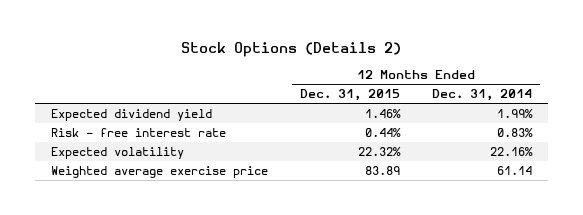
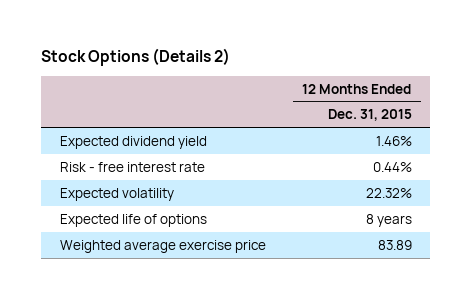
[431,89,532,102] Dec. 31, 2014 -> none
none -> [59,213,207,227] Expected life of options

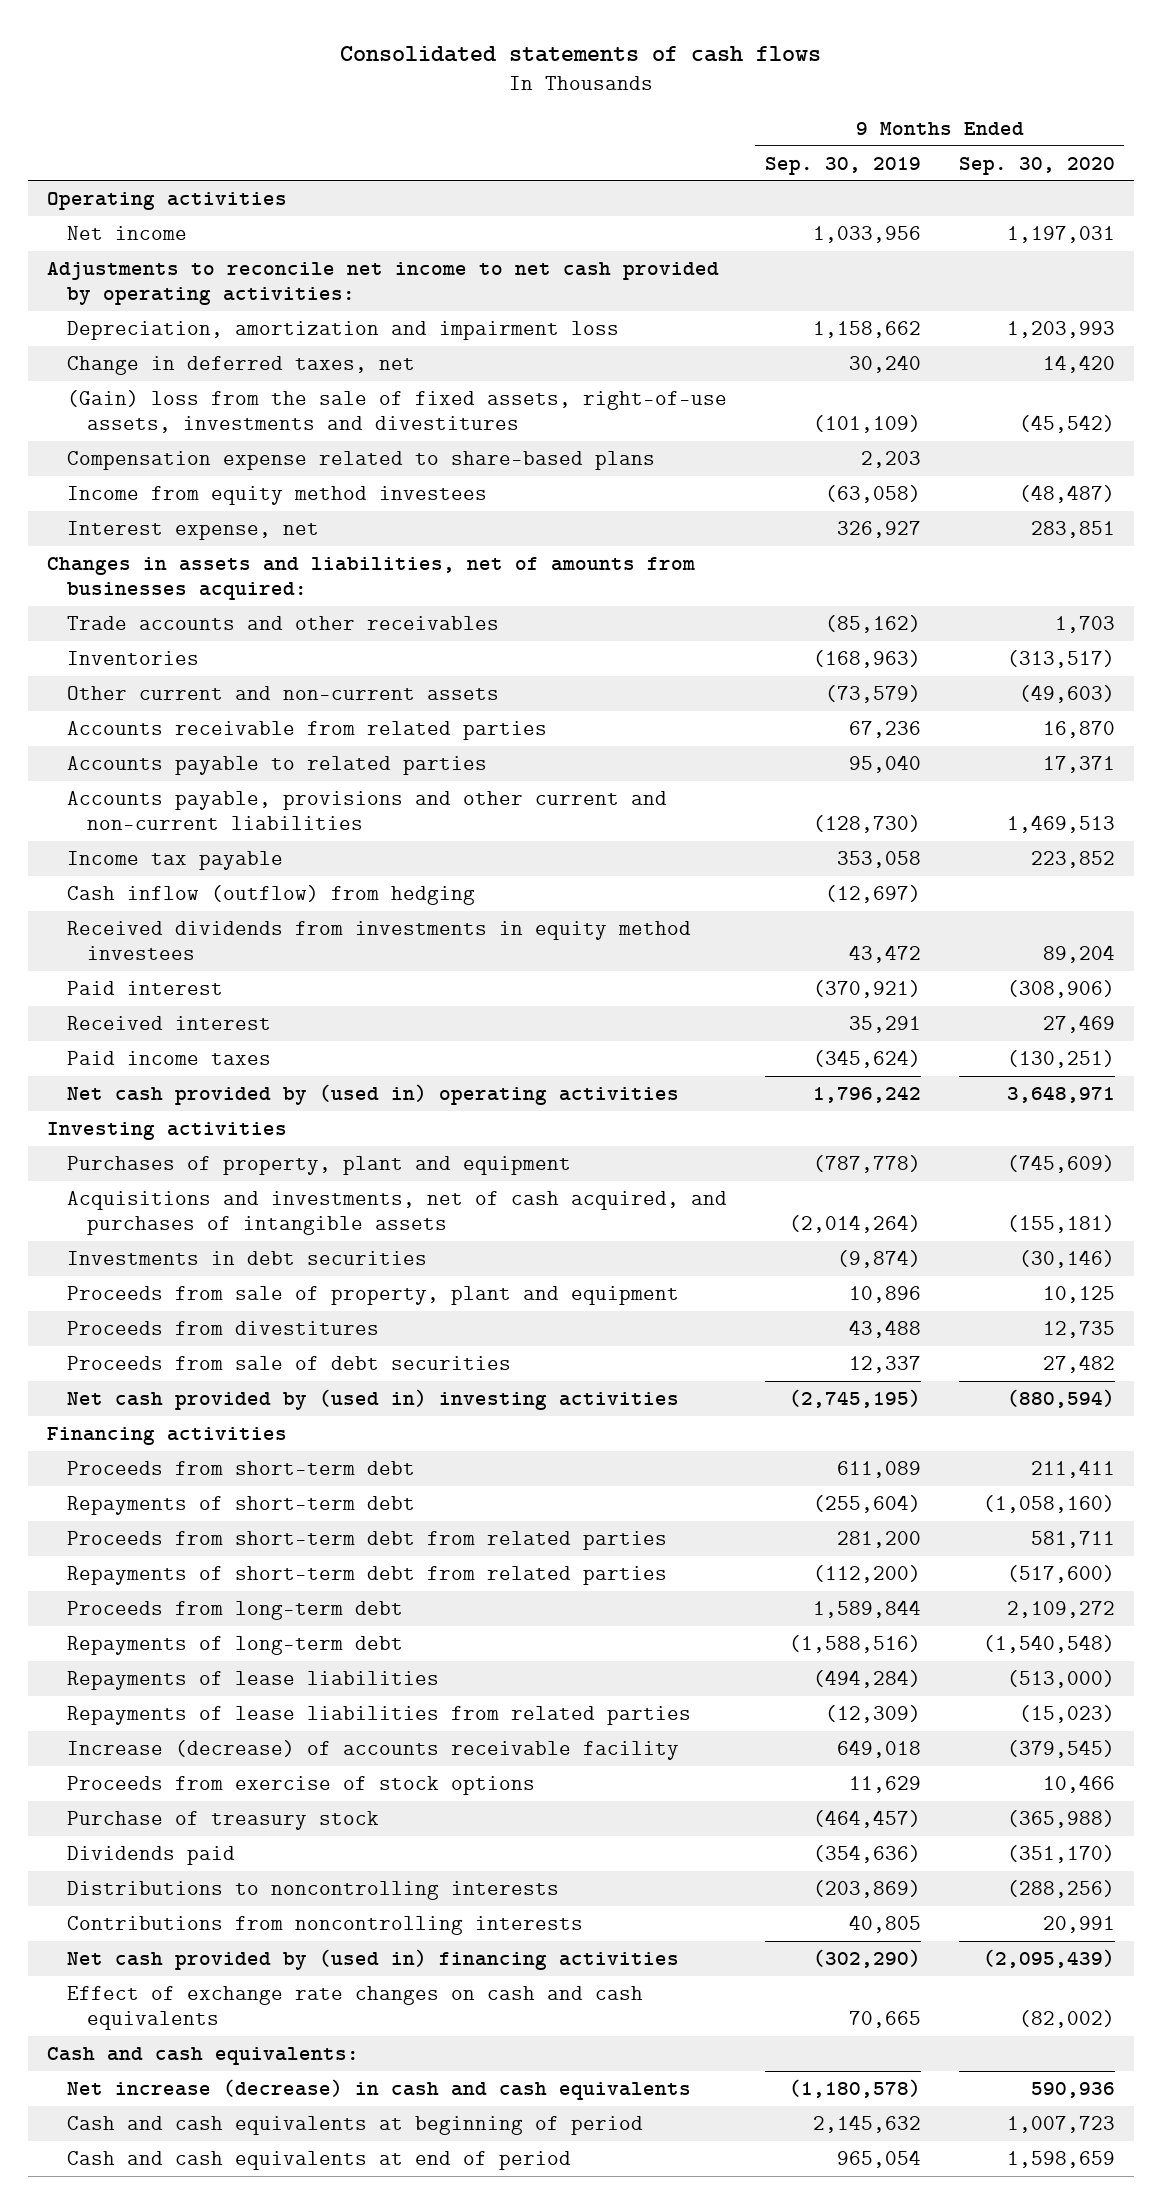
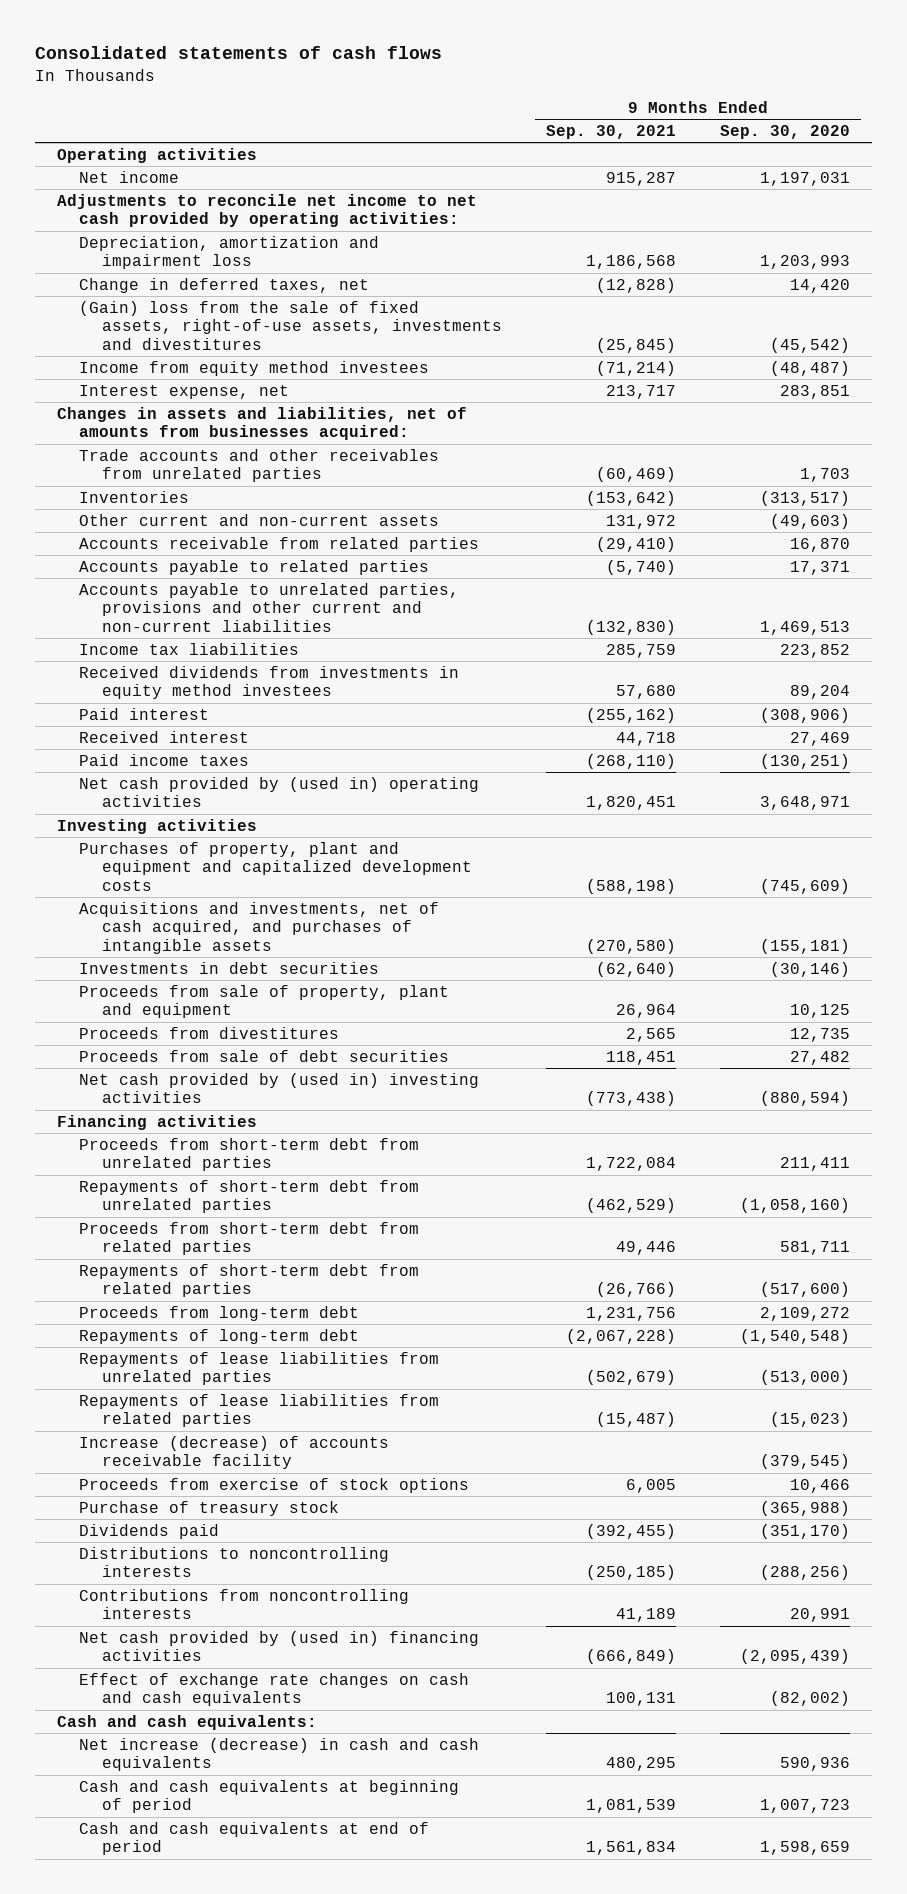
[764,156,921,175] Sep. 30, 2019 -> none
none -> [546,125,677,140] Sep. 30, 2021
[66,450,655,470] Compensation expense related to share-based plans -> none
[66,615,499,630] Trade accounts and other receivables -> [79,448,440,483] Trade accounts and other receivables from unrelated parties
[66,884,475,905] Cash inflow (outflow) from hedging -> none
[66,790,667,830] Accounts payable, provisions and other current and non-current liabilities -> [79,582,460,633] Accounts payable to unrelated parties, provisions and other current and non-current liabilities
[66,850,283,870] Income tax payable -> [79,642,300,655] Income tax liabilities
[66,1155,571,1175] Purchases of property, plant and equipment -> [79,841,473,892] Purchases of property, plant and equipment and capitalized development costs
[66,1460,415,1475] Proceeds from short-term debt -> [79,1137,420,1172] Proceeds from short-term debt from unrelated parties
[66,1495,415,1515] Repayments of short-term debt -> [79,1179,420,1214] Repayments of short-term debt from unrelated parties
[66,1670,439,1690] Repayments of lease liabilities -> [79,1351,440,1386] Repayments of lease liabilities from unrelated parties

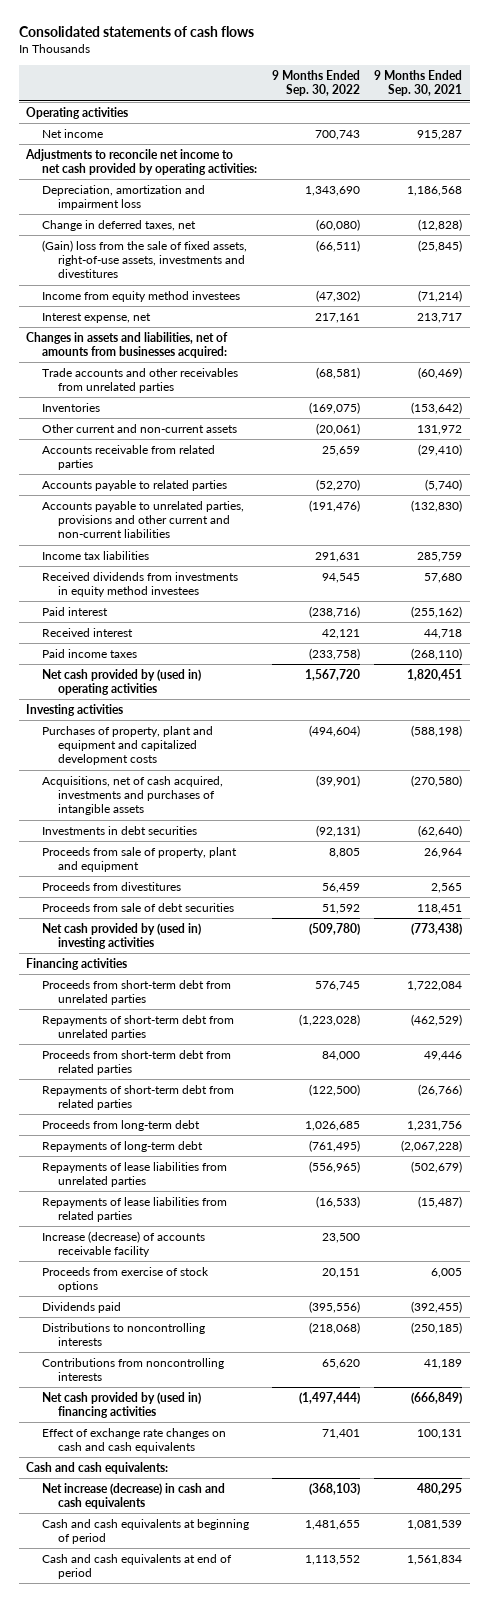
[720,125,851,140] Sep. 30, 2020 -> none
none -> [271,70,360,97] 9 Months Ended Sep. 30, 2022
[79,901,440,955] Acquisitions and investments, net of cash acquired, and purchases of intangible assets -> [42,775,224,816] Acquisitions, net of cash acquired, investments and purchases of intangible assets
[79,1500,340,1516] Purchase of treasury stock -> none

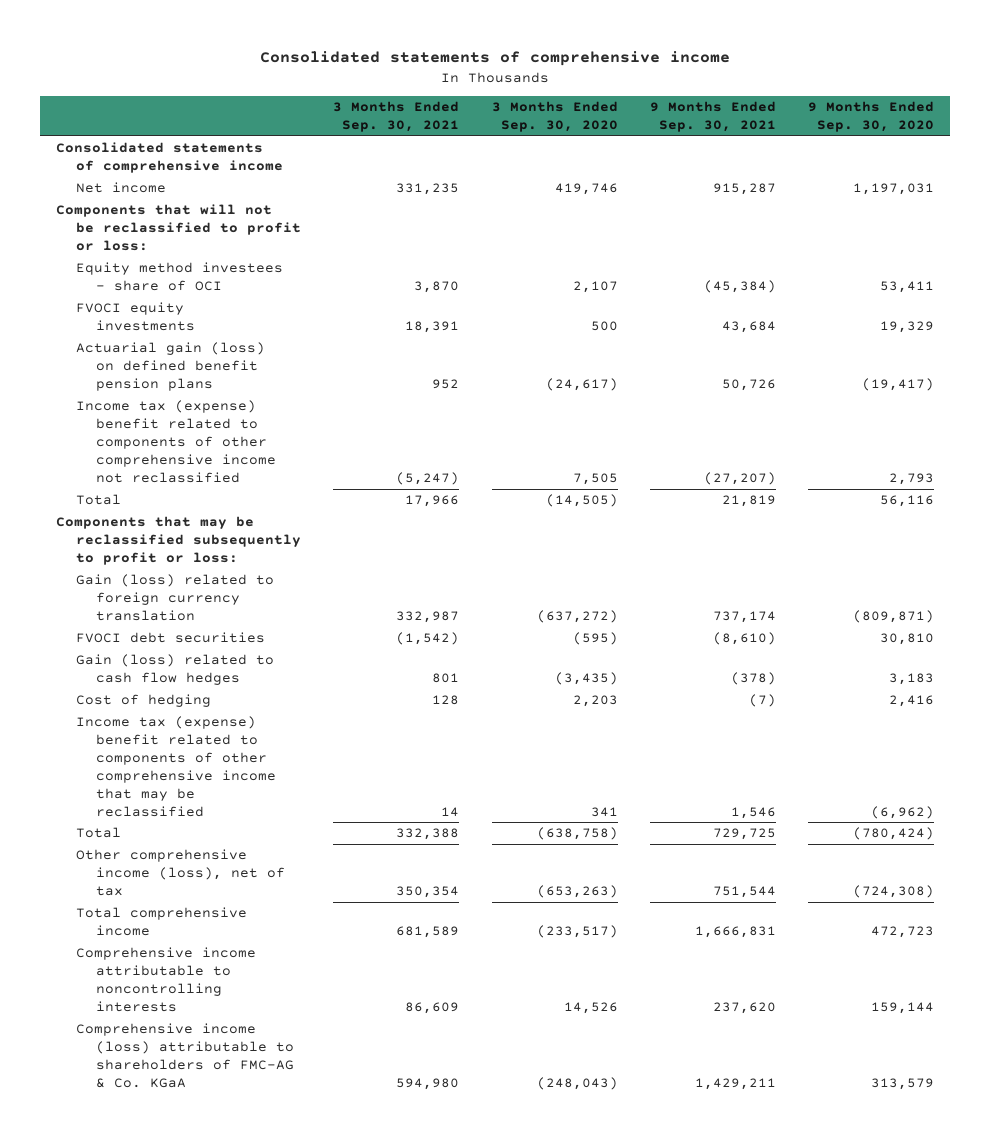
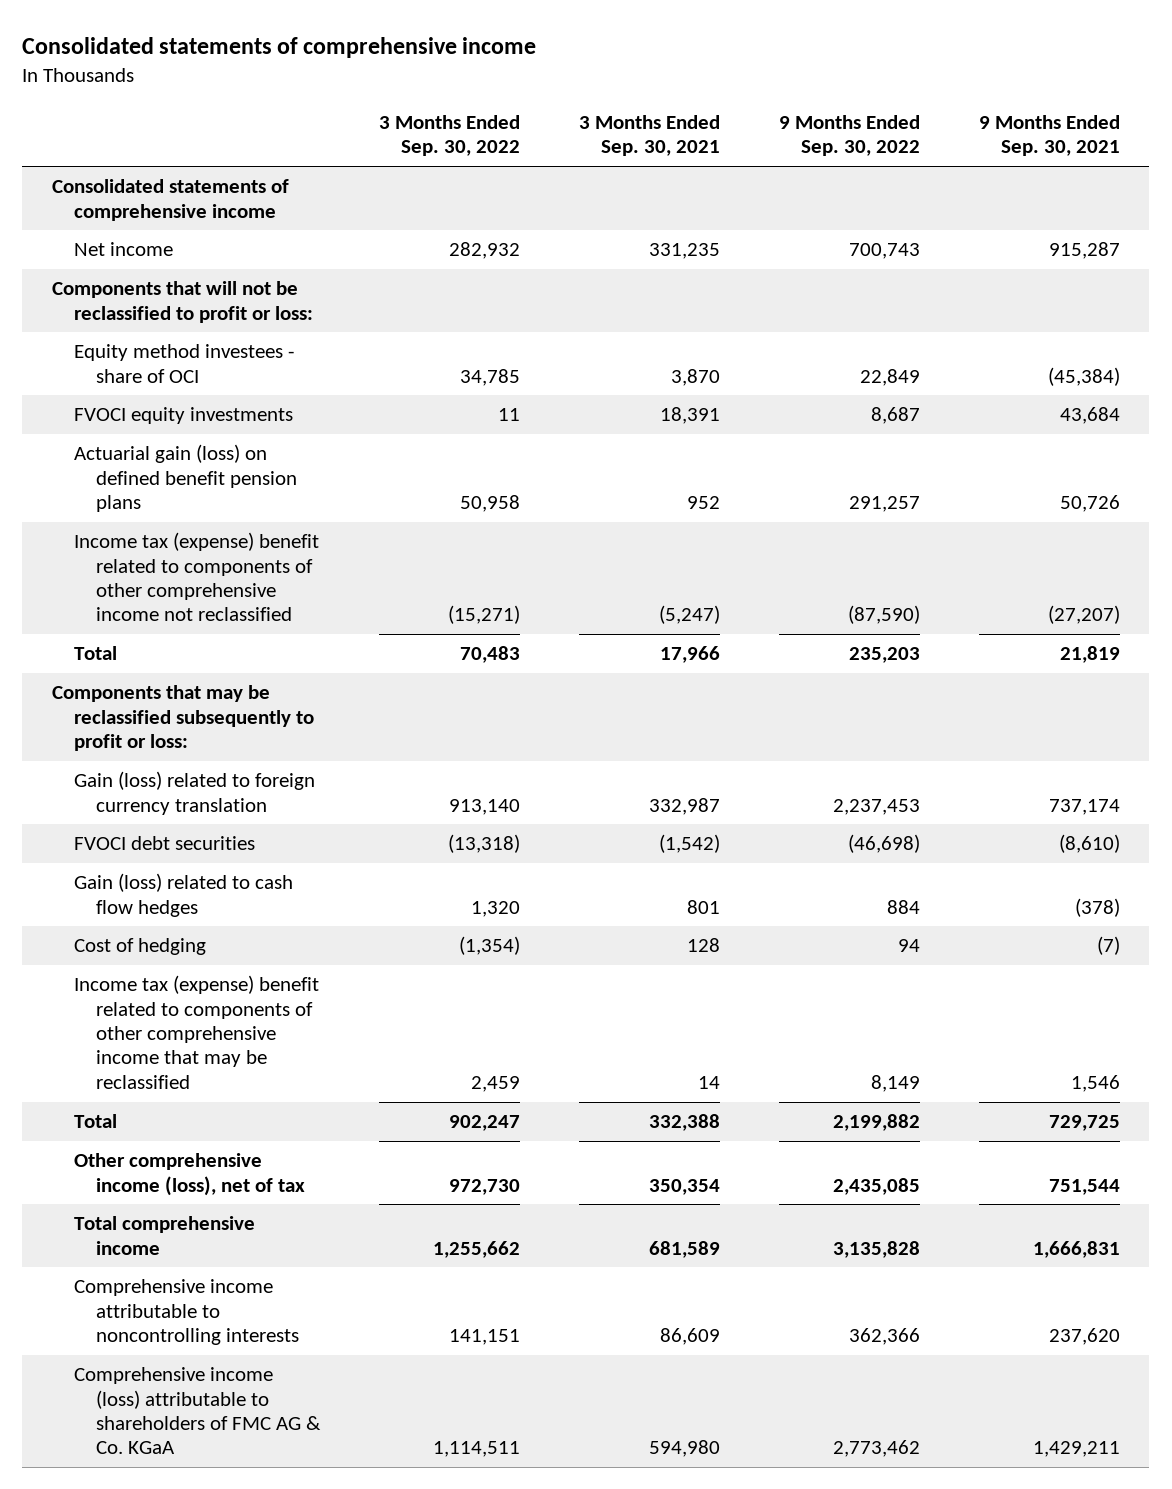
[491,101,618,133] 3 Months Ended Sep. 30, 2020 -> none
[807,101,934,133] 9 Months Ended Sep. 30, 2020 -> none
none -> [378,114,520,157] 3 Months Ended Sep. 30, 2022
none -> [778,114,920,157] 9 Months Ended Sep. 30, 2022
[76,1023,295,1088] Comprehensive income (loss) attributable to shareholders of FMC-AG & Co. KGaA -> [73,1367,322,1455] Comprehensive income (loss) attributable to shareholders of FMC AG & Co. KGaA

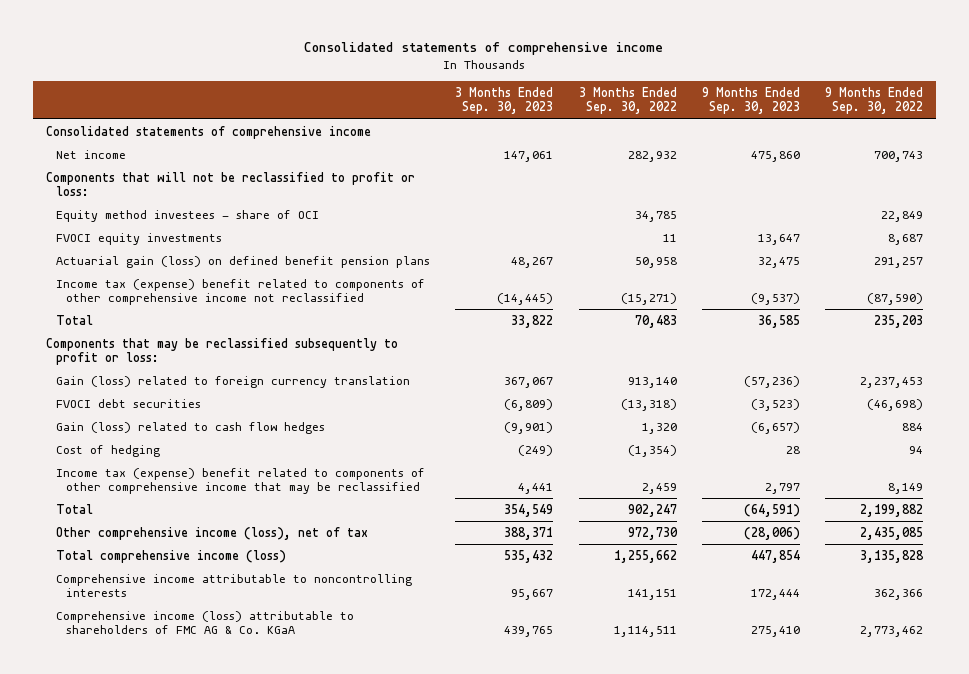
[578,114,720,157] 3 Months Ended Sep. 30, 2021 -> none
[978,114,1120,157] 9 Months Ended Sep. 30, 2021 -> none
none -> [455,87,554,115] 3 Months Ended Sep. 30, 2023
none -> [701,87,800,115] 9 Months Ended Sep. 30, 2023
[73,1216,255,1255] Total comprehensive income -> [56,549,287,563] Total comprehensive income (loss)

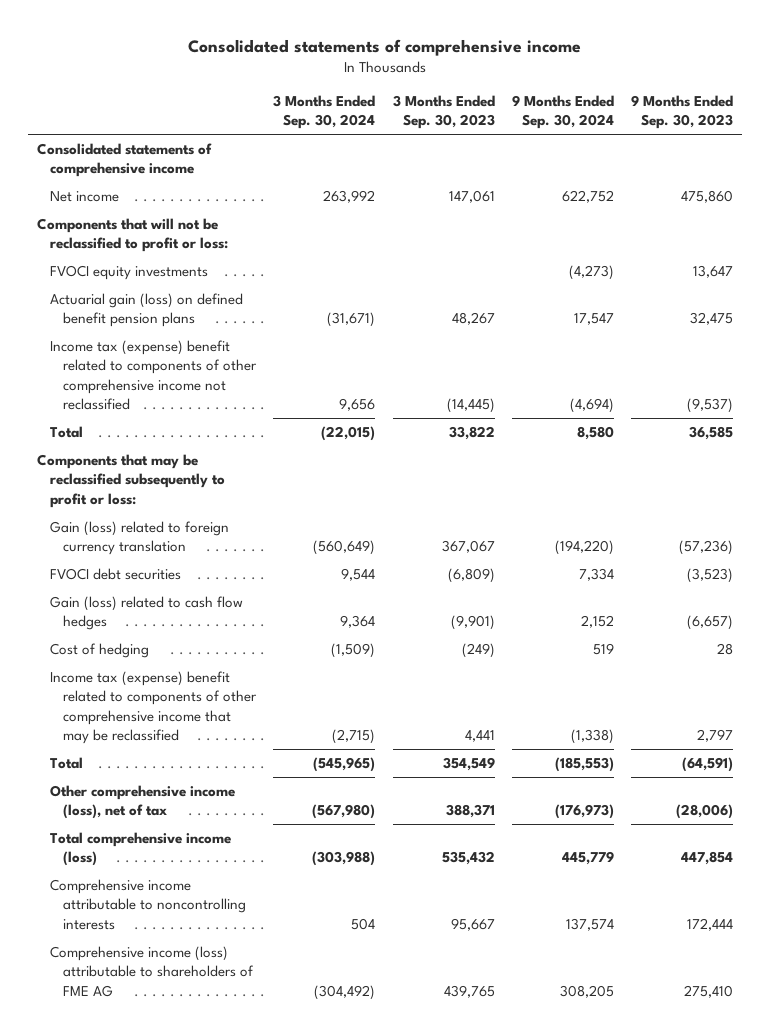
[578,87,677,115] 3 Months Ended Sep. 30, 2022 -> none
[825,87,924,115] 9 Months Ended Sep. 30, 2022 -> none
none -> [273,94,376,130] 3 Months Ended Sep. 30, 2024
none -> [512,94,615,130] 9 Months Ended Sep. 30, 2024
[56,209,320,222] Equity method investees - share of OCI -> none
[56,610,355,635] Comprehensive income (loss) attributable to shareholders of FMC AG & Co. KGaA -> [50,945,255,997] Comprehensive income (loss) attributable to shareholders of FME AG

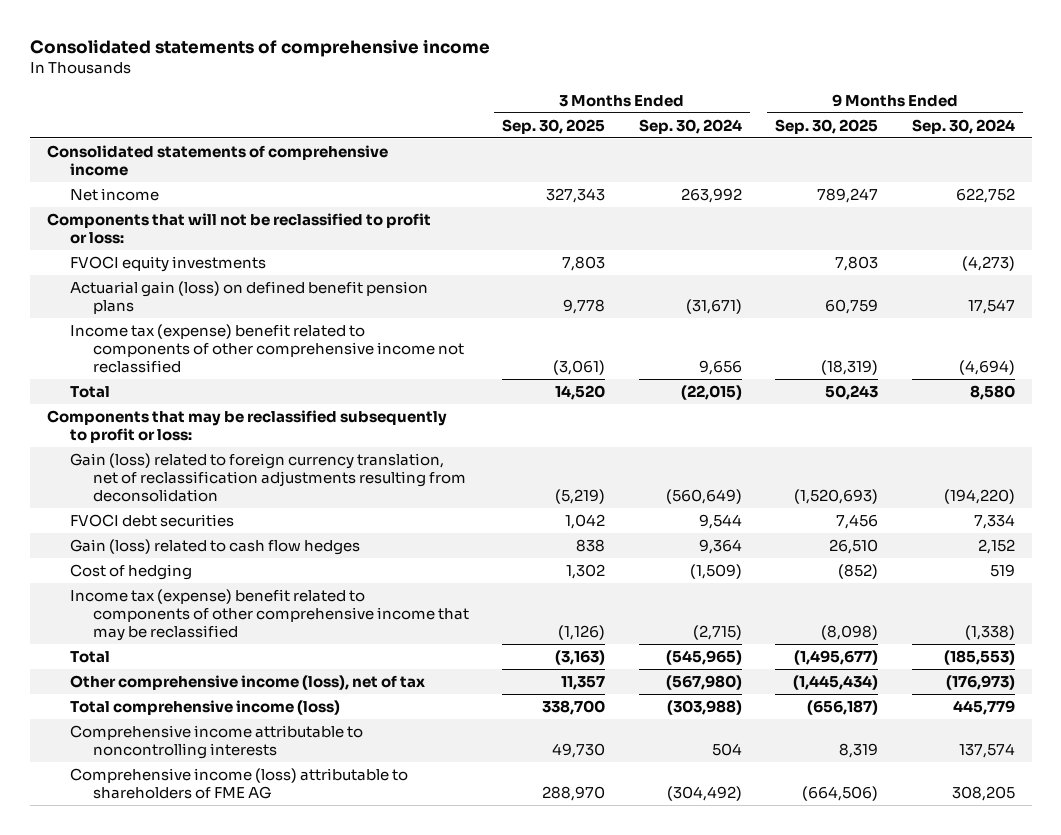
[392,94,495,130] 3 Months Ended Sep. 30, 2023 -> none
[631,94,734,130] 9 Months Ended Sep. 30, 2023 -> none
none -> [502,118,606,134] Sep. 30, 2025
none -> [775,118,879,134] Sep. 30, 2025
[50,520,230,556] Gain (loss) related to foreign currency translation -> [69,452,466,503] Gain (loss) related to foreign currency translation, net of reclassification adjustments resulting from deconsolidation

